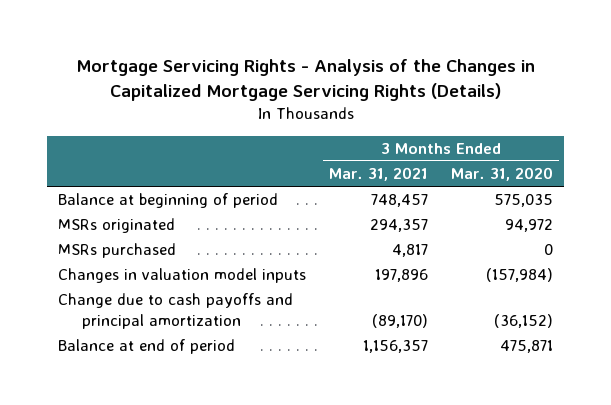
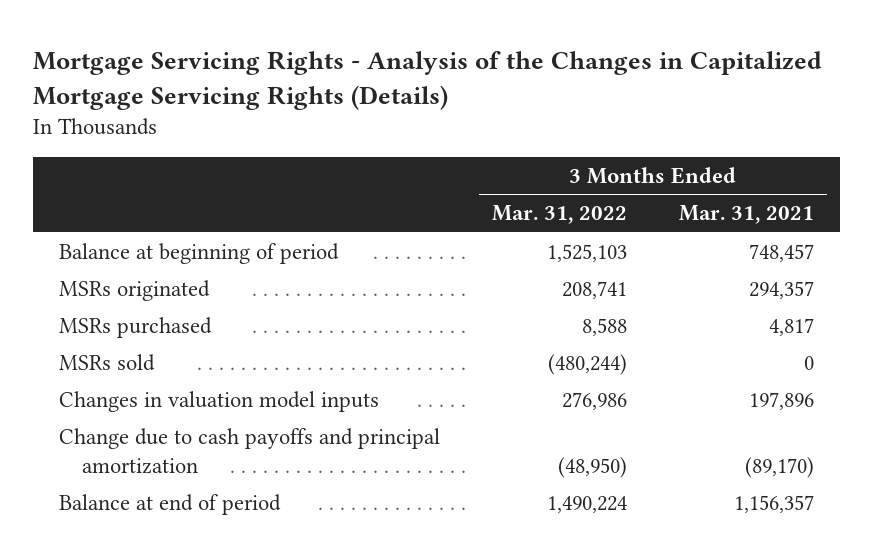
[450,167,553,182] Mar. 31, 2020 -> none
none -> [492,205,628,225] Mar. 31, 2022
none -> [59,353,156,371] MSRs sold

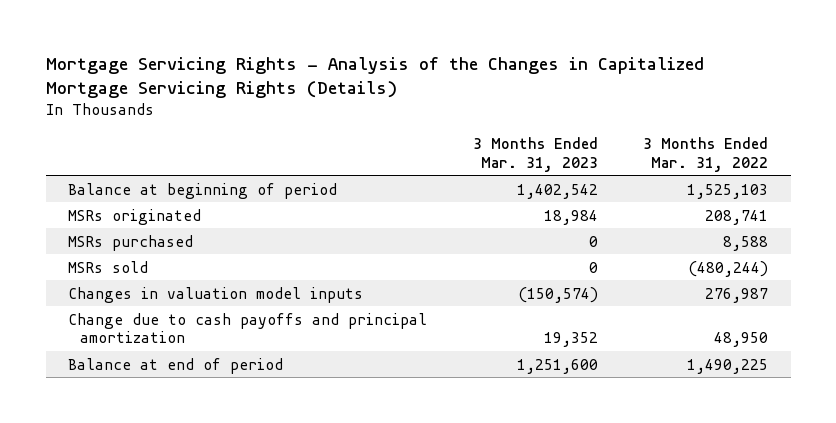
[679,205,815,225] Mar. 31, 2021 -> none
none -> [472,137,598,172] 3 Months Ended Mar. 31, 2023
[562,391,628,410] 276,986 -> [704,287,768,303] 276,987
[558,456,628,478] (48,950) -> [713,332,768,348] 48,950
[547,495,628,513] 1,490,224 -> [686,358,768,374] 1,490,225

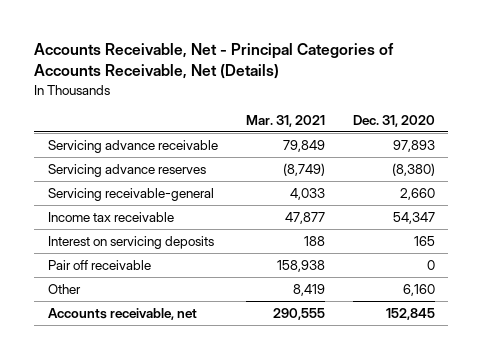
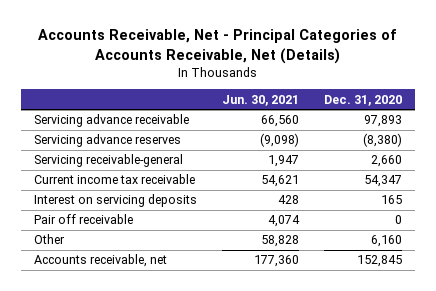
[245,115,325,128] Mar. 31, 2021 -> none
none -> [221,94,299,106] Jun. 30, 2021
[47,211,174,222] Income tax receivable -> [33,174,195,185] Current income tax receivable

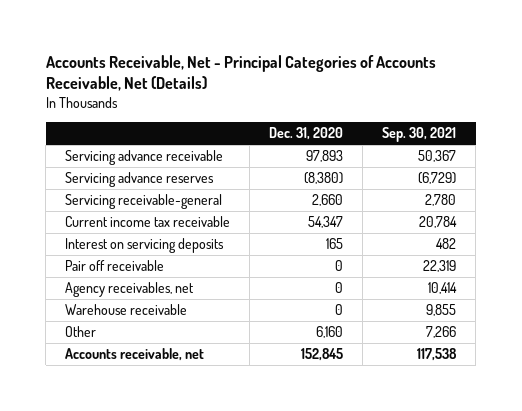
[221,94,299,106] Jun. 30, 2021 -> none
none -> [382,127,457,143] Sep. 30, 2021
none -> [65,282,195,298] Agency receivables, net
none -> [65,304,188,316] Warehouse receivable

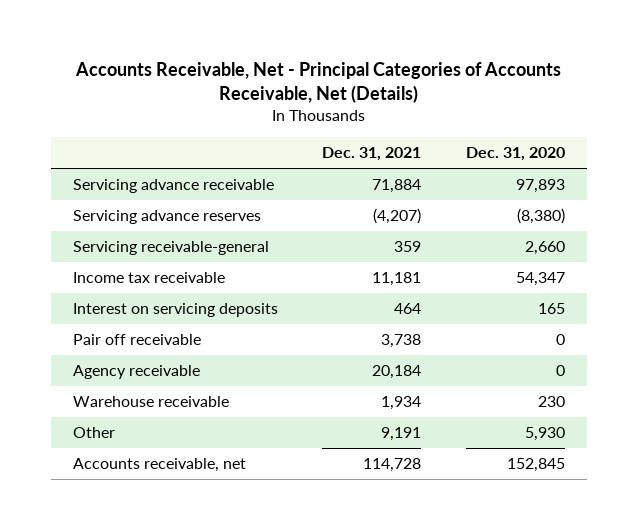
[382,127,457,143] Sep. 30, 2021 -> none
none -> [322,147,422,162] Dec. 31, 2021
[65,216,231,228] Current income tax receivable -> [73,272,226,284] Income tax receivable
[65,282,195,298] Agency receivables, net -> [73,365,201,380] Agency receivable
[335,304,344,316] 0 -> [537,396,565,408] 230
[316,326,344,339] 6,160 -> [524,427,565,442] 5,930

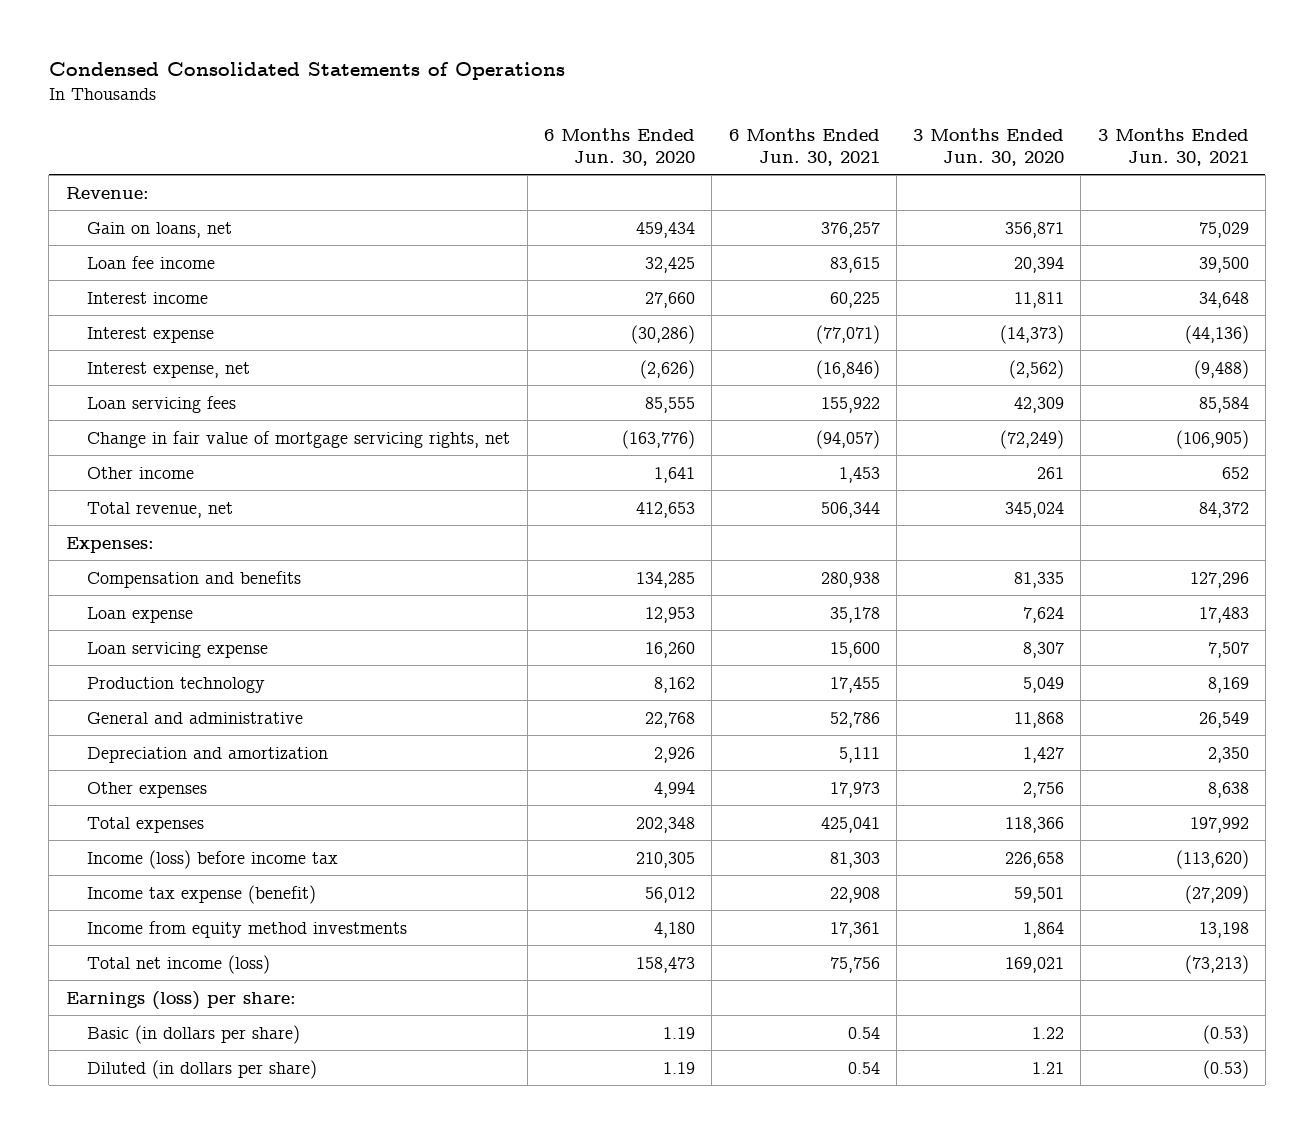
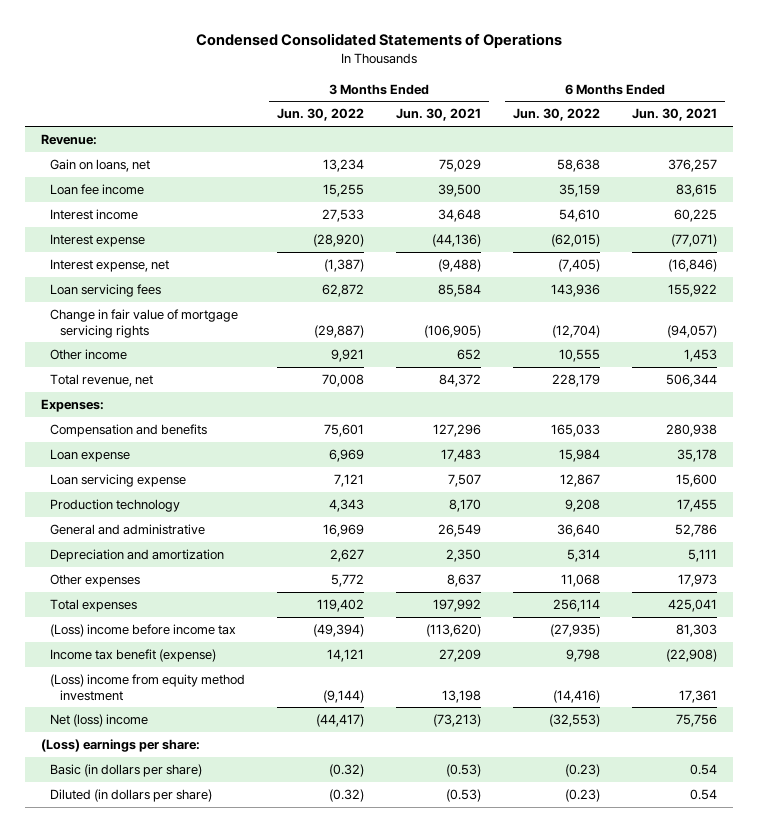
[543,127,695,166] 6 Months Ended Jun. 30, 2020 -> none
[913,127,1065,166] 3 Months Ended Jun. 30, 2020 -> none
none -> [277,108,365,122] Jun. 30, 2022
none -> [513,108,601,122] Jun. 30, 2022
[87,430,511,448] Change in fair value of mortgage servicing rights, net -> [50,309,239,338] Change in fair value of mortgage servicing rights
[1207,676,1249,693] 8,169 -> [449,499,482,513] 8,170
[1207,781,1249,798] 8,638 -> [447,574,482,588] 8,637
[87,849,339,869] Income (loss) before income tax -> [50,624,237,638] (Loss) income before income tax
[87,884,317,904] Income tax expense (benefit) -> [50,649,217,663] Income tax benefit (expense)
[829,886,880,903] 22,908 -> [666,649,718,663] (22,908)
[1184,884,1249,904] (27,209) -> [439,649,482,663] 27,209
[87,920,408,938] Income from equity method investments -> [50,674,246,701] (Loss) income from equity method investment
[87,954,271,974] Total net income (loss) -> [50,714,149,728] Net (loss) income
[65,990,296,1010] Earnings (loss) per share: -> [40,739,200,753] (Loss) earnings per share:

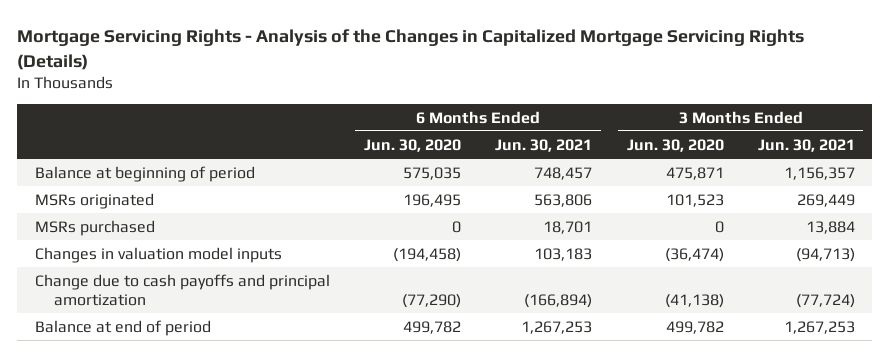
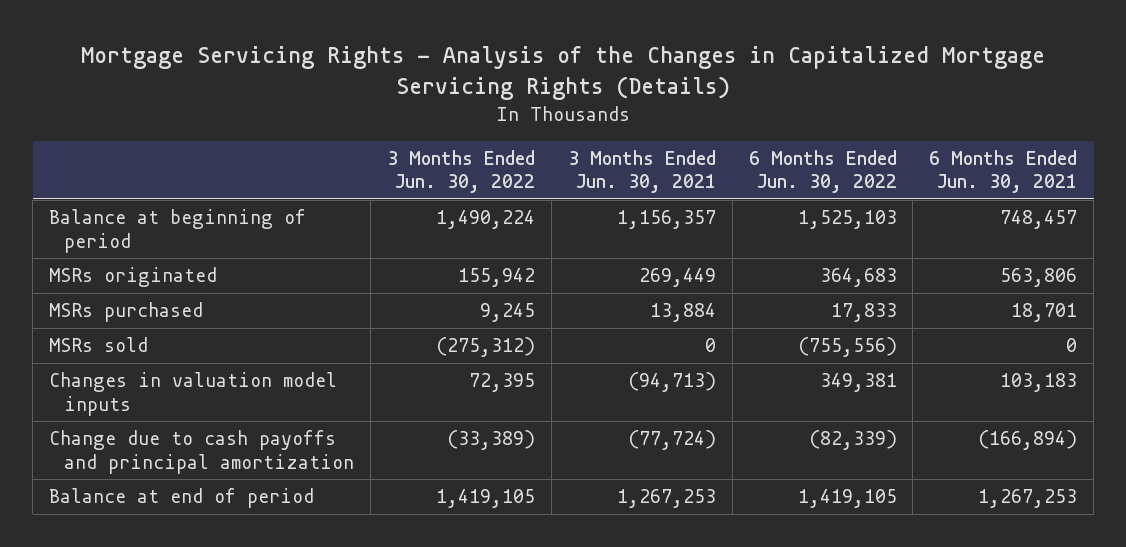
[363,138,461,152] Jun. 30, 2020 -> none
[626,138,724,152] Jun. 30, 2020 -> none
none -> [387,149,536,194] 3 Months Ended Jun. 30, 2022
none -> [748,149,897,194] 6 Months Ended Jun. 30, 2022
none -> [49,337,149,353] MSRs sold

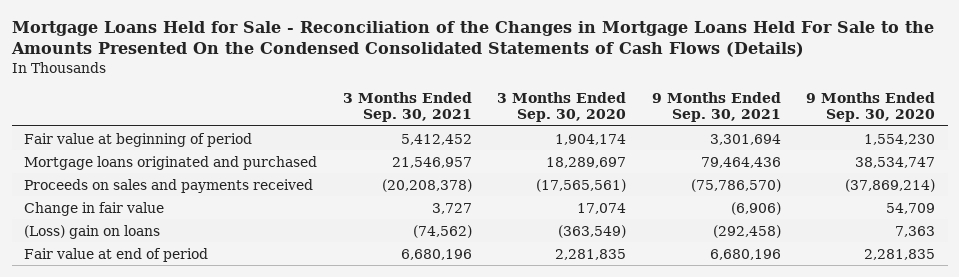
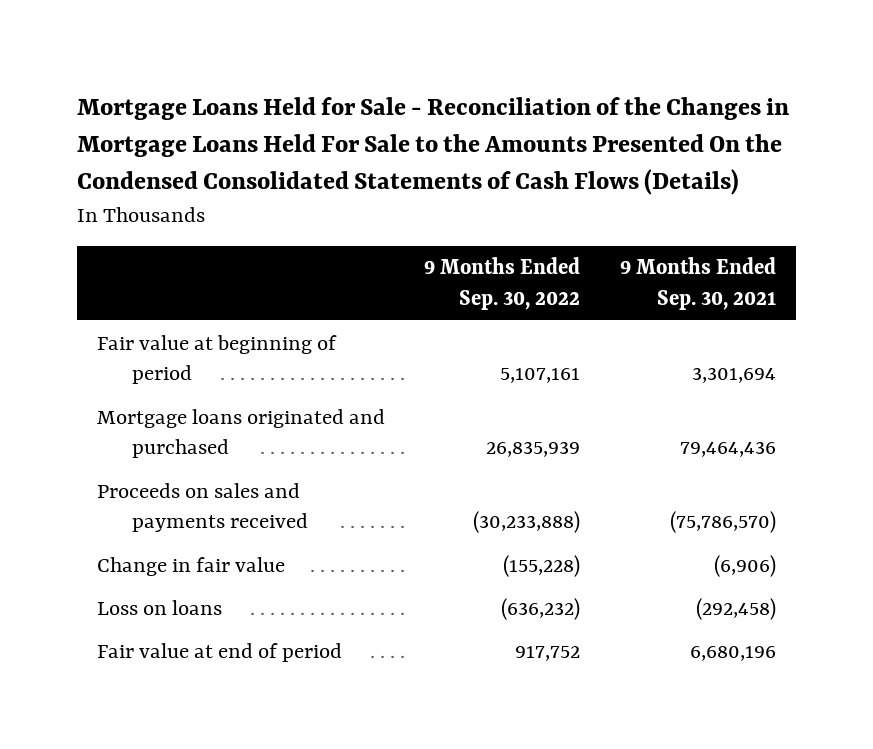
[342,91,472,123] 3 Months Ended Sep. 30, 2021 -> none
[497,91,627,123] 3 Months Ended Sep. 30, 2020 -> none
[805,91,935,123] 9 Months Ended Sep. 30, 2020 -> none
none -> [424,257,581,311] 9 Months Ended Sep. 30, 2022
[24,224,161,239] (Loss) gain on loans -> [97,599,223,615] Loss on loans

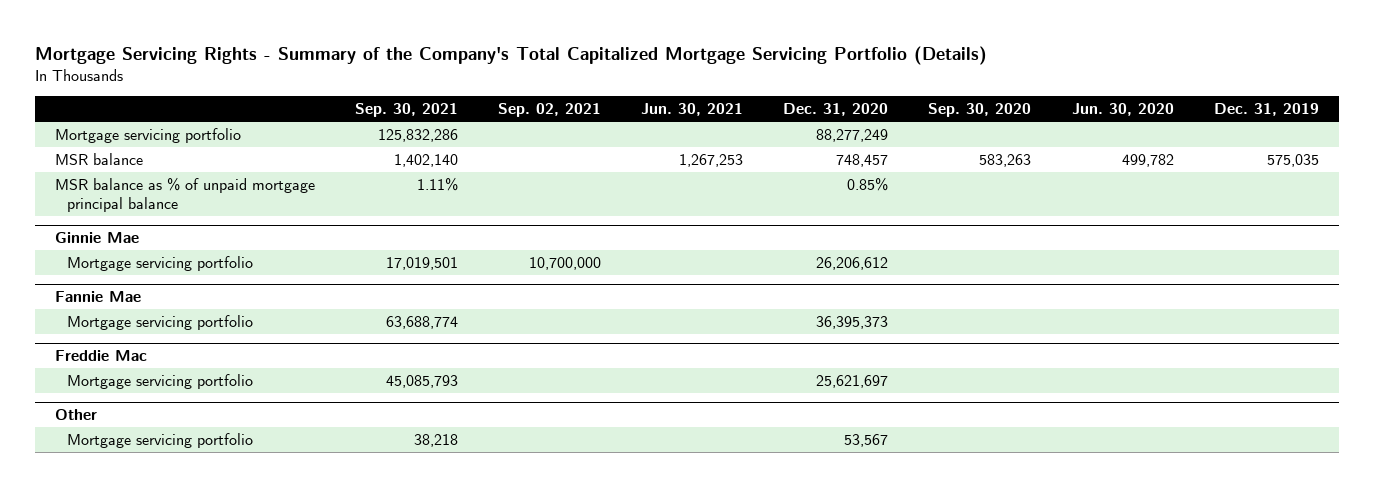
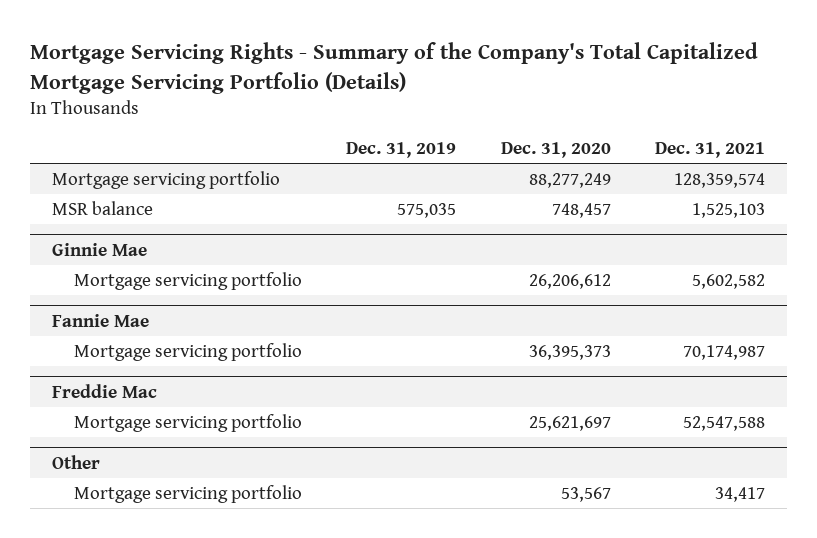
[355,103,459,118] Sep. 30, 2021 -> none
[498,103,602,118] Sep. 02, 2021 -> none
[641,103,744,117] Jun. 30, 2021 -> none
[928,103,1032,118] Sep. 30, 2020 -> none
[1071,103,1174,117] Jun. 30, 2020 -> none
none -> [654,141,765,158] Dec. 31, 2021
[55,176,316,212] MSR balance as % of unpaid mortgage principal balance -> none

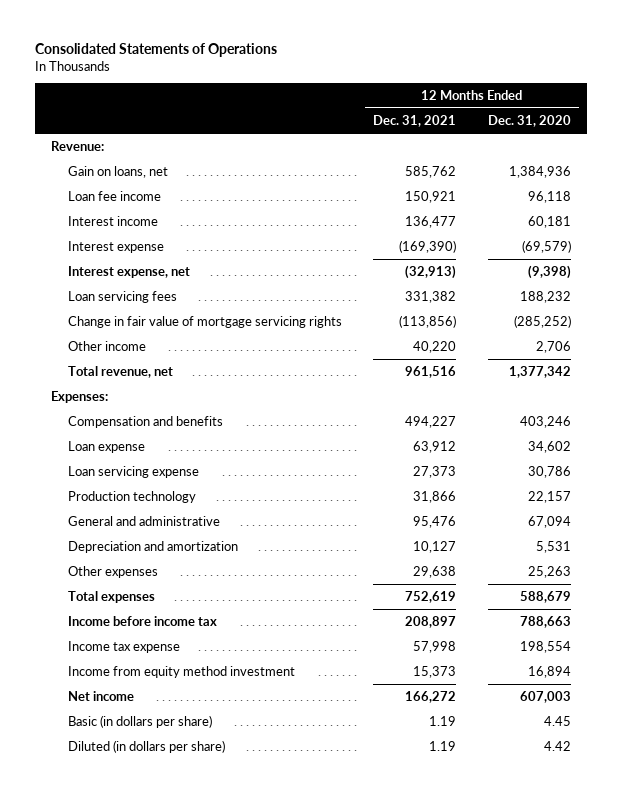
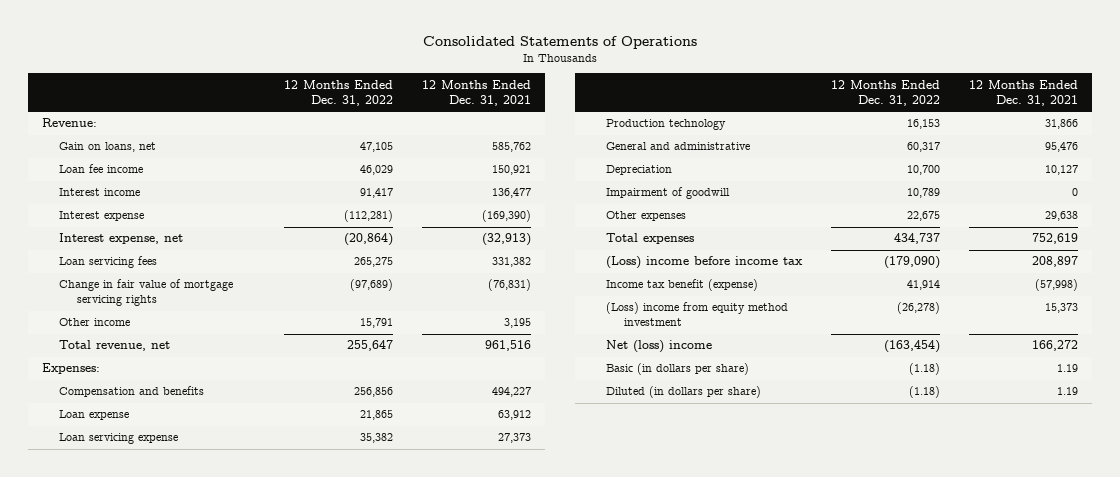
[487,114,571,127] Dec. 31, 2020 -> none
none -> [284,79,394,106] 12 Months Ended Dec. 31, 2022
[399,314,457,328] (113,856) -> [487,279,531,292] (76,831)
[413,340,457,353] 40,220 -> [503,318,531,329] 3,195
[67,540,238,553] Depreciation and amortization -> [606,165,673,176] Depreciation
none -> [606,187,731,200] Impairment of goodwill
[67,615,217,626] Income before income tax -> [606,256,804,270] (Loss) income before income tax
[67,640,180,653] Income tax expense -> [606,279,759,292] Income tax benefit (expense)
[413,640,457,653] 57,998 -> [1034,279,1078,292] (57,998)
[67,665,295,678] Income from equity method investment -> [606,302,789,327] (Loss) income from equity method investment
[67,690,134,701] Net income -> [606,340,713,354] Net (loss) income

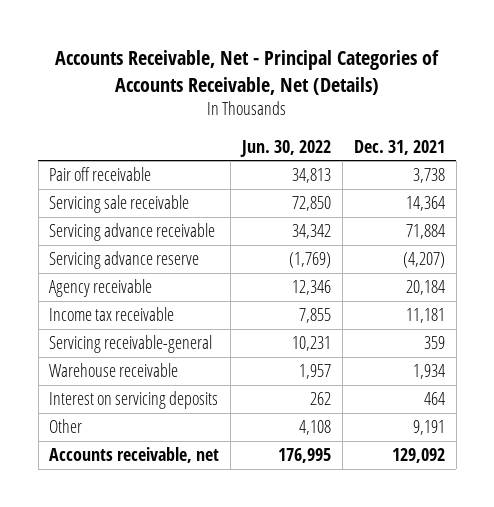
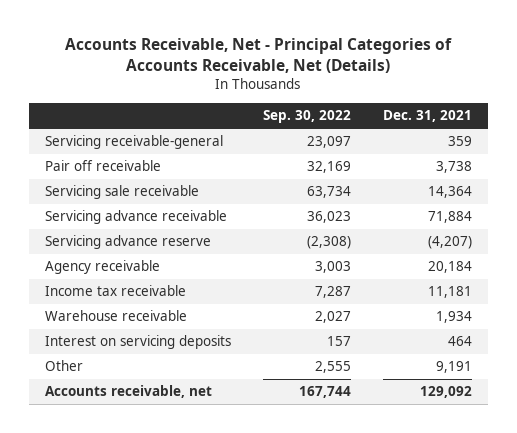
[240,139,332,157] Jun. 30, 2022 -> none
none -> [262,110,351,124] Sep. 30, 2022
[49,334,213,353] Servicing receivable-general -> [44,135,223,150] Servicing receivable-general

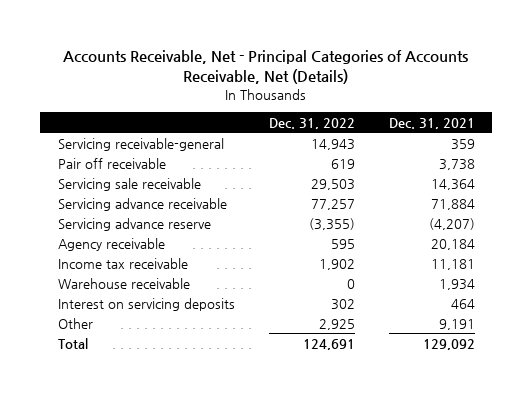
[262,110,351,124] Sep. 30, 2022 -> none
none -> [268,117,355,129] Dec. 31, 2022
[44,385,212,399] Accounts receivable, net -> [57,337,88,349] Total

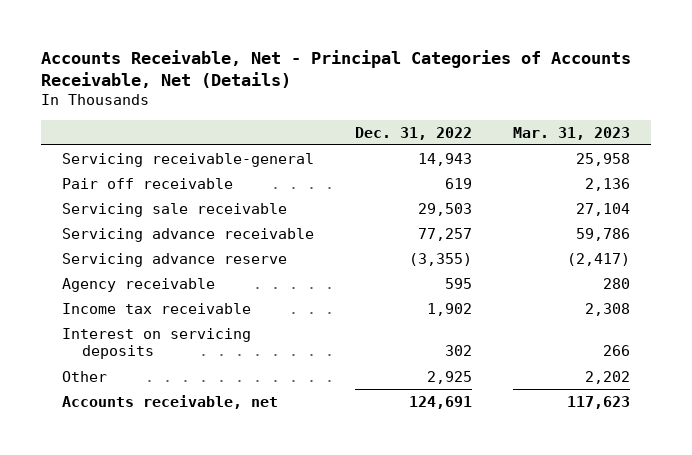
[388,117,475,129] Dec. 31, 2021 -> none
none -> [513,126,631,140] Mar. 31, 2023
[57,277,190,289] Warehouse receivable -> none
[57,337,88,349] Total -> [61,394,278,409] Accounts receivable, net

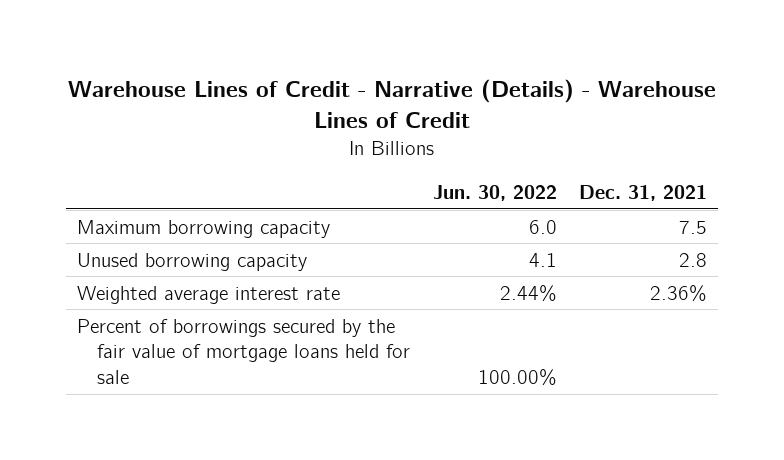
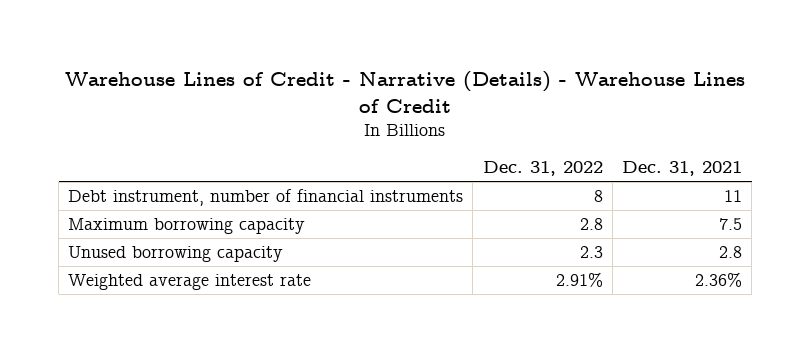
[432,184,557,201] Jun. 30, 2022 -> none
none -> [482,161,603,177] Dec. 31, 2022
none -> [68,188,464,206] Debt instrument, number of financial instruments
[76,318,411,384] Percent of borrowings secured by the fair value of mortgage loans held for sale -> none

